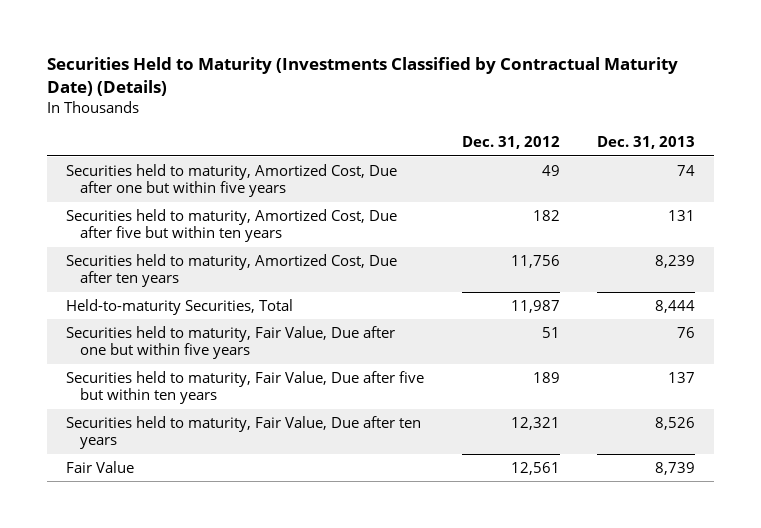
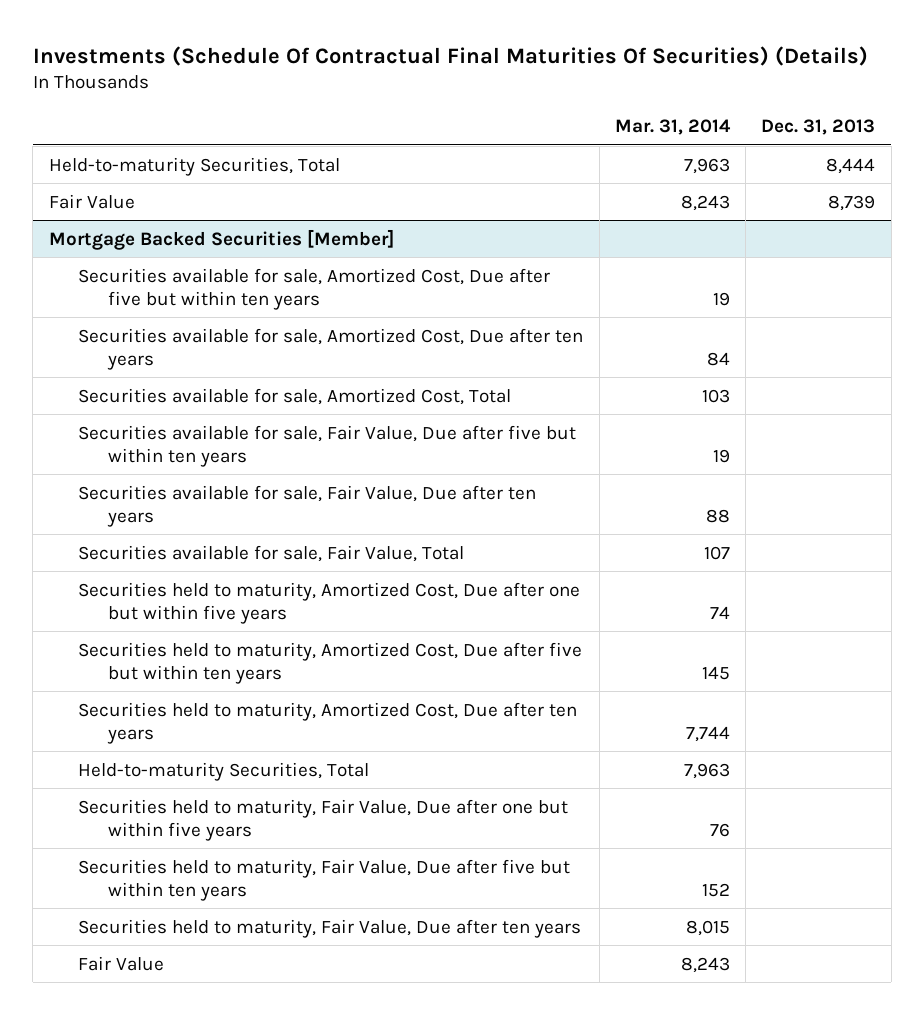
[47,57,679,97] Securities Held to Maturity (Investments Classified by Contractual Maturity Date) (Details) -> [32,45,868,66] Investments (Schedule Of Contractual Final Maturities Of Securities) (Details)
[461,136,560,150] Dec. 31, 2012 -> none
none -> [614,119,731,136] Mar. 31, 2014
[66,163,398,198] Securities held to maturity, Amortized Cost, Due after one but within five years -> none
[66,208,398,243] Securities held to maturity, Amortized Cost, Due after five but within ten years -> none
[66,253,398,288] Securities held to maturity, Amortized Cost, Due after ten years -> none
[66,325,396,360] Securities held to maturity, Fair Value, Due after one but within five years -> none
[66,370,425,405] Securities held to maturity, Fair Value, Due after five but within ten years -> none
[66,415,422,450] Securities held to maturity, Fair Value, Due after ten years -> none
none -> [48,228,394,250] Mortgage Backed Securities [Member]
none -> [78,267,551,310] Securities available for sale, Amortized Cost, Due after five but within ten years
none -> [78,327,584,370] Securities available for sale, Amortized Cost, Due after ten years
none -> [78,387,512,405] Securities available for sale, Amortized Cost, Total
none -> [78,424,577,467] Securities available for sale, Fair Value, Due after five but within ten years
none -> [78,484,537,527] Securities available for sale, Fair Value, Due after ten years
none -> [78,544,465,562] Securities available for sale, Fair Value, Total
none -> [78,581,581,624] Securities held to maturity, Amortized Cost, Due after one but within five years
none -> [78,641,583,684] Securities held to maturity, Amortized Cost, Due after five but within ten years
none -> [78,701,578,744] Securities held to maturity, Amortized Cost, Due after ten years
none -> [78,761,370,781] Held-to-maturity Securities, Total
none -> [78,798,569,841] Securities held to maturity, Fair Value, Due after one but within five years
none -> [78,858,571,901] Securities held to maturity, Fair Value, Due after five but within ten years
none -> [78,918,582,938] Securities held to maturity, Fair Value, Due after ten years
none -> [78,955,165,971] Fair Value

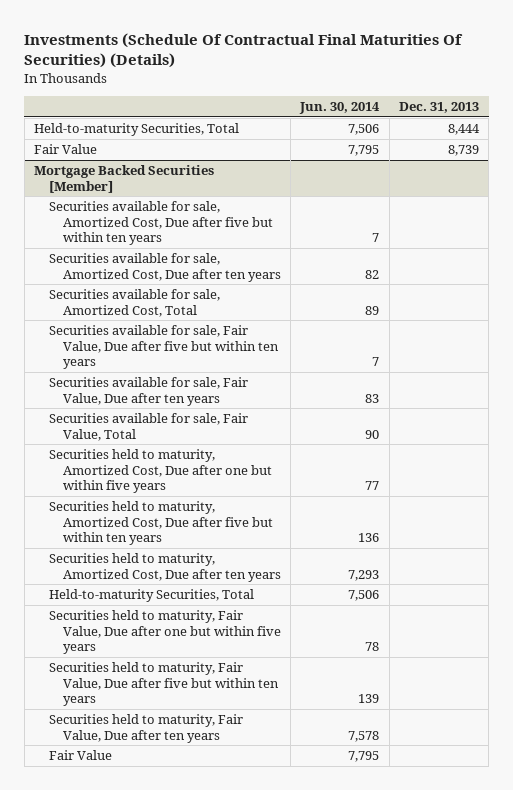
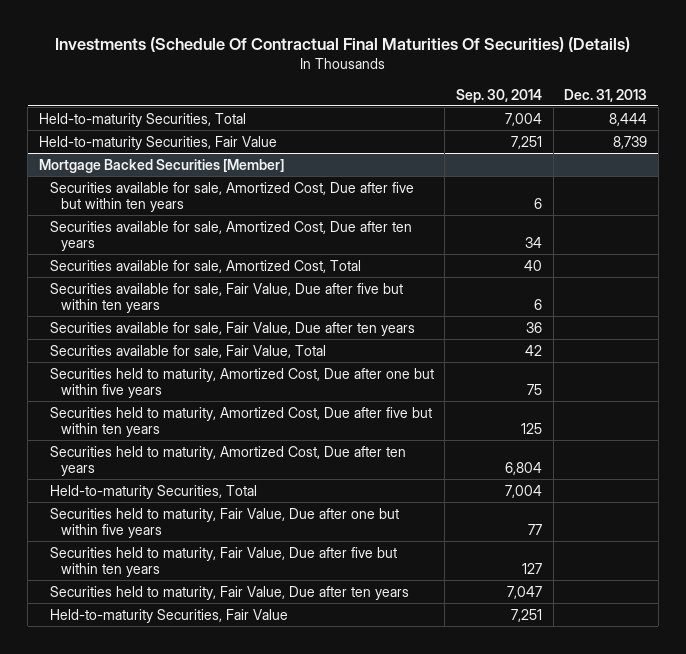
[299,102,381,115] Jun. 30, 2014 -> none
none -> [456,88,543,103] Sep. 30, 2014
[34,144,98,155] Fair Value -> [38,135,277,150] Held-to-maturity Securities, Fair Value
[48,750,112,761] Fair Value -> [49,608,288,623] Held-to-maturity Securities, Fair Value

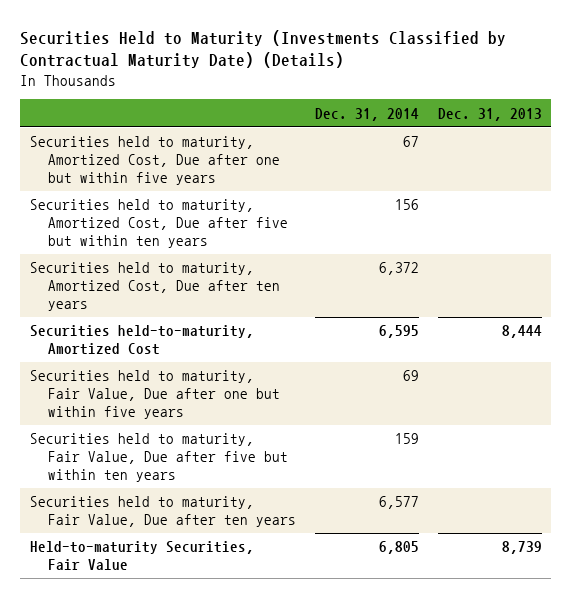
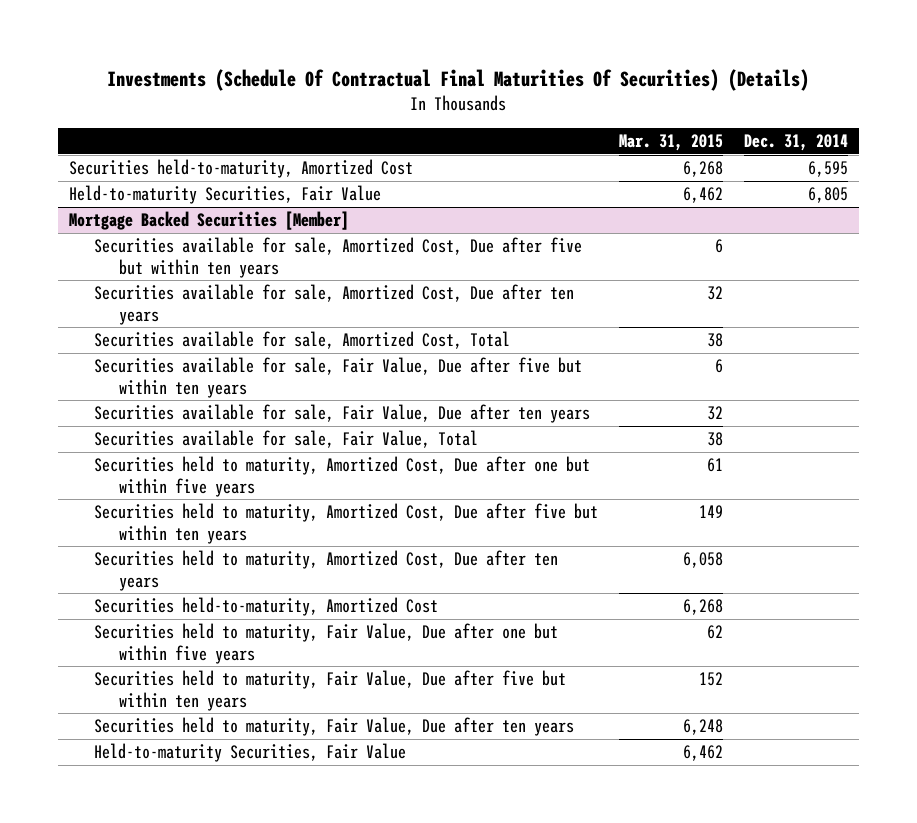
[20,29,507,69] Securities Held to Maturity (Investments Classified by Contractual Maturity Date) (Details) -> [107,68,810,91] Investments (Schedule Of Contractual Final Maturities Of Securities) (Details)
[437,107,542,121] Dec. 31, 2013 -> none
none -> [618,133,723,151] Mar. 31, 2015
[29,136,281,186] Securities held to maturity, Amortized Cost, Due after one but within five years -> none
[29,199,289,249] Securities held to maturity, Amortized Cost, Due after five but within ten years -> none
[29,262,281,312] Securities held to maturity, Amortized Cost, Due after ten years -> none
[29,370,281,420] Securities held to maturity, Fair Value, Due after one but within five years -> none
[29,433,289,483] Securities held to maturity, Fair Value, Due after five but within ten years -> none
[29,496,297,528] Securities held to maturity, Fair Value, Due after ten years -> none
none -> [68,211,349,231] Mortgage Backed Securities [Member]
none -> [93,237,582,278] Securities available for sale, Amortized Cost, Due after five but within ten years
none -> [93,284,574,325] Securities available for sale, Amortized Cost, Due after ten years
none -> [93,331,510,350] Securities available for sale, Amortized Cost, Total
none -> [93,357,582,398] Securities available for sale, Fair Value, Due after five but within ten years
none -> [93,404,590,424] Securities available for sale, Fair Value, Due after ten years
none -> [93,430,478,449] Securities available for sale, Fair Value, Total
none -> [93,456,590,497] Securities held to maturity, Amortized Cost, Due after one but within five years
none -> [93,503,598,544] Securities held to maturity, Amortized Cost, Due after five but within ten years
none -> [93,550,558,591] Securities held to maturity, Amortized Cost, Due after ten years
none -> [93,597,438,617] Securities held-to-maturity, Amortized Cost
none -> [93,623,558,664] Securities held to maturity, Fair Value, Due after one but within five years
none -> [93,670,566,711] Securities held to maturity, Fair Value, Due after five but within ten years
none -> [93,717,574,737] Securities held to maturity, Fair Value, Due after ten years
none -> [93,743,406,763] Held-to-maturity Securities, Fair Value

